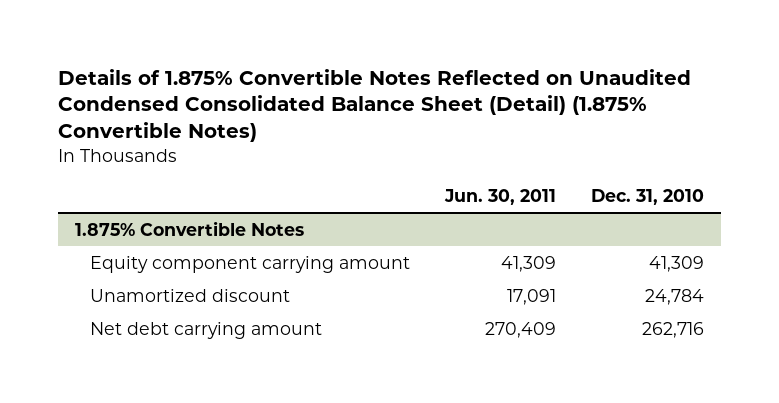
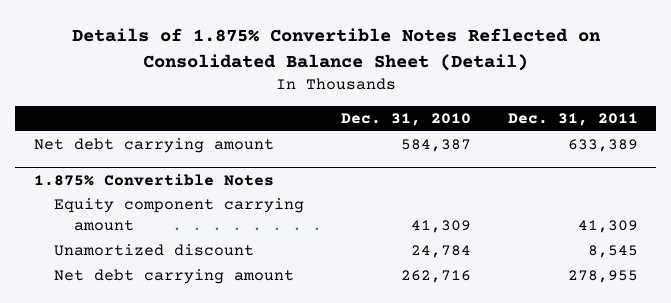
[57,68,691,143] Details of 1.875% Convertible Notes Reflected on Unaudited Condensed Consolidated Balance Sheet (Detail) (1.875% Convertible Notes) -> [71,27,601,71] Details of 1.875% Convertible Notes Reflected on Consolidated Balance Sheet (Detail)
[443,188,556,205] Jun. 30, 2011 -> none
none -> [507,112,638,126] Dec. 31, 2011
none -> [33,138,274,154] Net debt carrying amount

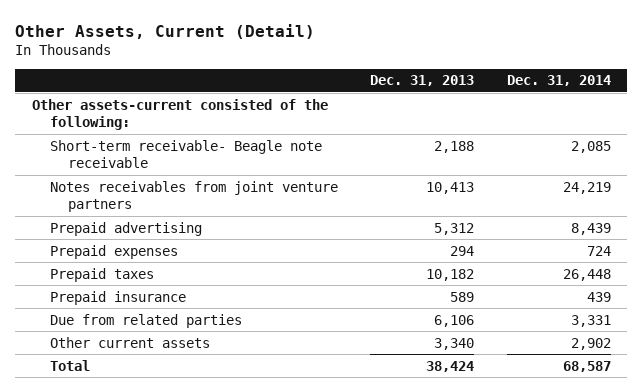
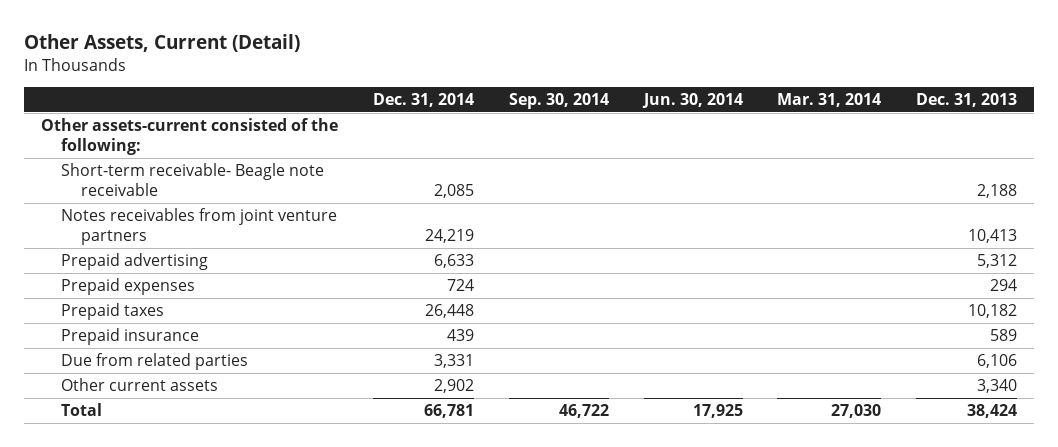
none -> [508,93,609,110] Sep. 30, 2014
none -> [641,93,743,109] Jun. 30, 2014
none -> [777,93,882,108] Mar. 31, 2014
[570,222,611,235] 8,439 -> [433,254,474,269] 6,633
[562,360,611,372] 68,587 -> [423,404,474,419] 66,781

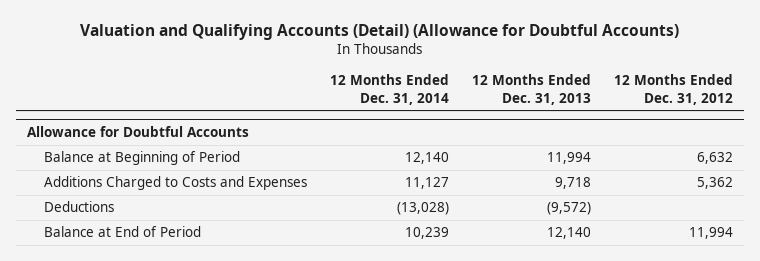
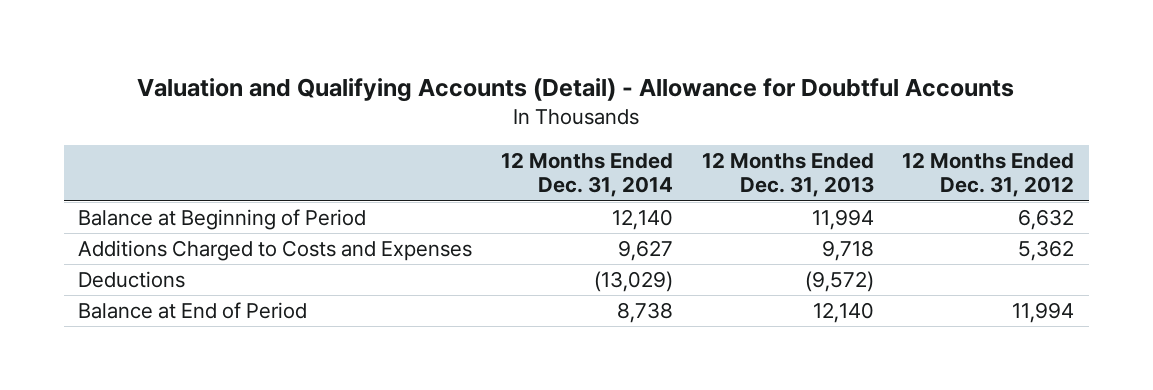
[79,24,679,41] Valuation and Qualifying Accounts (Detail) (Allowance for Doubtful Accounts) -> [137,78,1015,103] Valuation and Qualifying Accounts (Detail) - Allowance for Doubtful Accounts
[27,126,250,138] Allowance for Doubtful Accounts -> none
[404,177,449,190] 11,127 -> [618,240,674,262] 9,627
[396,202,449,216] (13,028) -> [594,271,674,293] (13,029)
[404,227,449,240] 10,239 -> [617,302,674,324] 8,738

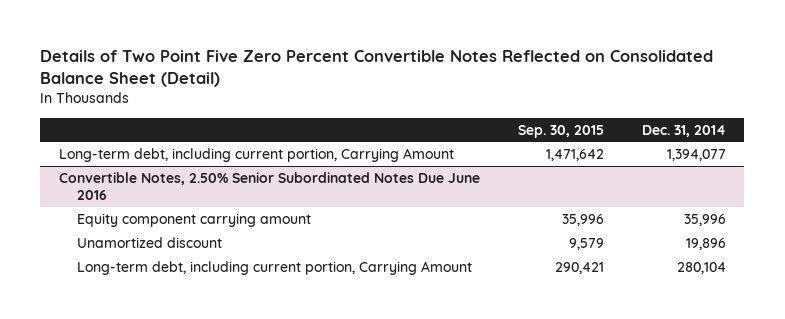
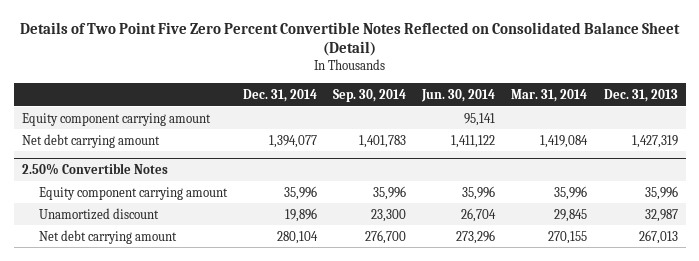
[517,124,604,138] Sep. 30, 2015 -> none
none -> [333,88,407,102] Sep. 30, 2014
none -> [421,88,496,102] Jun. 30, 2014
none -> [511,88,588,102] Mar. 31, 2014
none -> [603,88,678,102] Dec. 31, 2013
[59,171,481,201] Convertible Notes, 2.50% Senior Subordinated Notes Due June 2016 -> none
none -> [21,112,211,126] Equity component carrying amount
[59,147,455,162] Long-term debt, including current portion, Carrying Amount -> [21,133,160,148] Net debt carrying amount
none -> [21,163,168,176] 2.50% Convertible Notes
[77,260,473,275] Long-term debt, including current portion, Carrying Amount -> [38,229,177,244] Net debt carrying amount

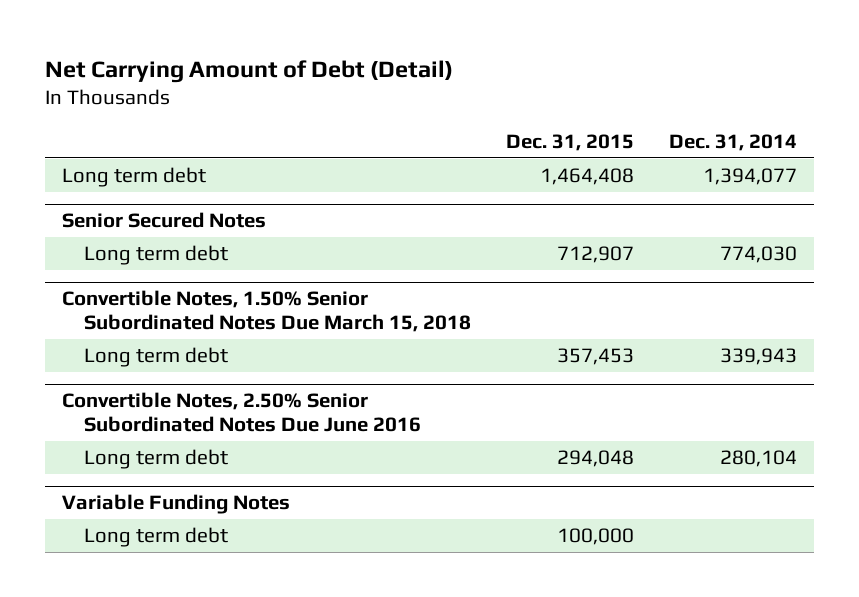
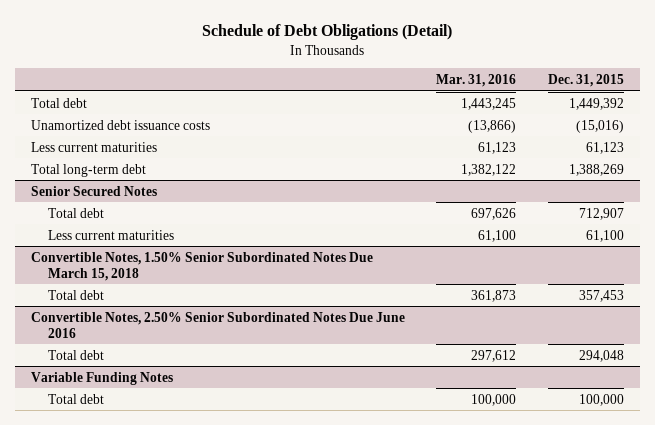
[44,59,453,83] Net Carrying Amount of Debt (Detail) -> [202,24,453,41] Schedule of Debt Obligations (Detail)
[668,133,797,151] Dec. 31, 2014 -> none
none -> [436,73,517,87] Mar. 31, 2016
[62,167,207,188] Long term debt -> [30,97,87,108] Total debt
[539,168,634,186] 1,464,408 -> [569,97,625,110] 1,449,392
none -> [30,119,210,130] Unamortized debt issuance costs
none -> [30,141,157,152] Less current maturities
none -> [30,163,146,177] Total long-term debt
[83,245,228,266] Long term debt -> [47,207,104,218] Total debt
none -> [47,229,174,240] Less current maturities
[83,347,228,368] Long term debt -> [47,289,104,300] Total debt
[83,449,228,470] Long term debt -> [47,349,104,360] Total debt
[83,527,228,548] Long term debt -> [47,393,104,404] Total debt

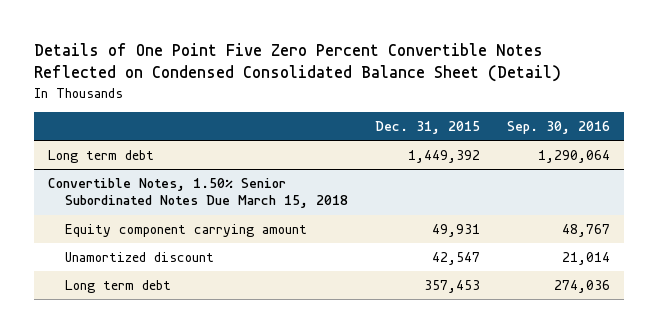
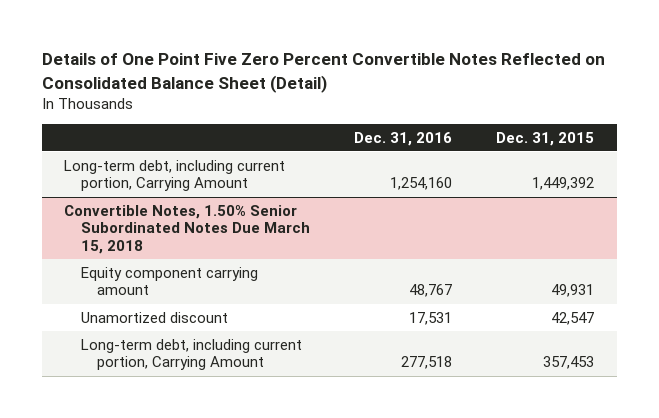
[34,43,562,83] Details of One Point Five Zero Percent Convertible Notes Reflected on Condensed Consolidated Balance Sheet (Detail) -> [42,53,606,93] Details of One Point Five Zero Percent Convertible Notes Reflected on Consolidated Balance Sheet (Detail)
[507,120,611,134] Sep. 30, 2016 -> none
none -> [354,131,453,146] Dec. 31, 2016
[47,150,154,164] Long term debt -> [64,159,286,192] Long-term debt, including current portion, Carrying Amount
[64,280,171,294] Long term debt -> [80,338,302,371] Long-term debt, including current portion, Carrying Amount

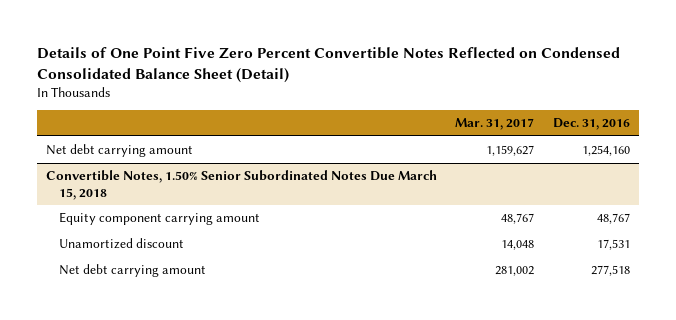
[42,53,606,93] Details of One Point Five Zero Percent Convertible Notes Reflected on Consolidated Balance Sheet (Detail) -> [36,46,620,83] Details of One Point Five Zero Percent Convertible Notes Reflected on Condensed Consolidated Balance Sheet (Detail)
[496,131,595,146] Dec. 31, 2015 -> none
none -> [455,118,535,131] Mar. 31, 2017
[64,159,286,192] Long-term debt, including current portion, Carrying Amount -> [46,144,194,158] Net debt carrying amount
[80,338,302,371] Long-term debt, including current portion, Carrying Amount -> [58,264,206,278] Net debt carrying amount

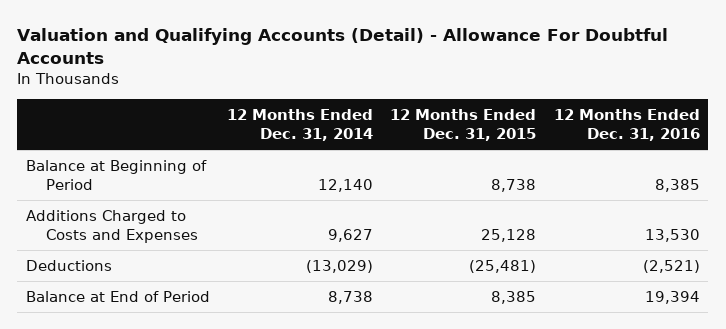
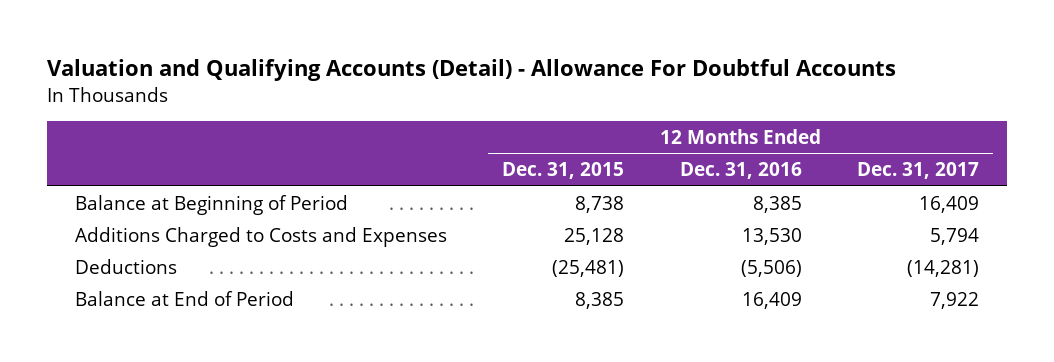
[227,108,374,142] 12 Months Ended Dec. 31, 2014 -> none
none -> [857,162,980,180] Dec. 31, 2017
[642,259,700,273] (2,521) -> [740,259,802,277] (5,506)
[644,290,700,304] 19,394 -> [741,291,802,309] 16,409

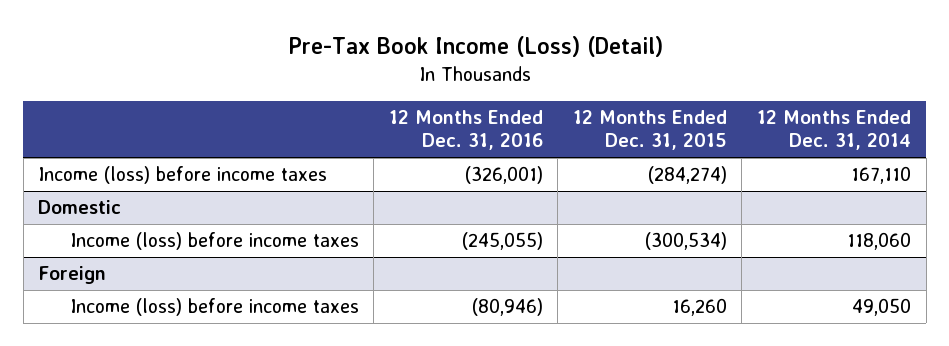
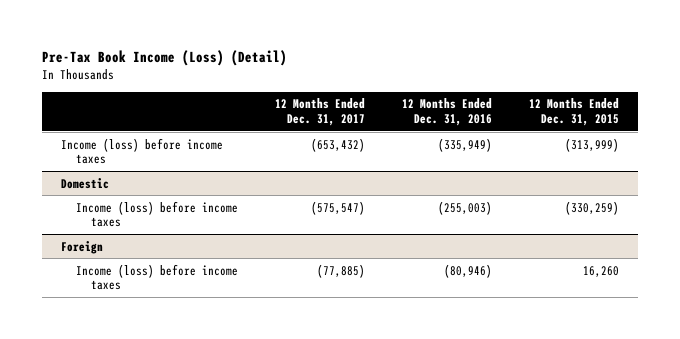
[757,110,912,151] 12 Months Ended Dec. 31, 2014 -> none
none -> [274,98,365,127] 12 Months Ended Dec. 31, 2017
[464,166,543,185] (326,001) -> [438,137,493,152] (335,949)
[647,166,727,185] (284,274) -> [565,137,620,152] (313,999)
[461,232,543,251] (245,055) -> [438,200,493,215] (255,003)
[644,232,727,251] (300,534) -> [565,200,620,215] (330,259)

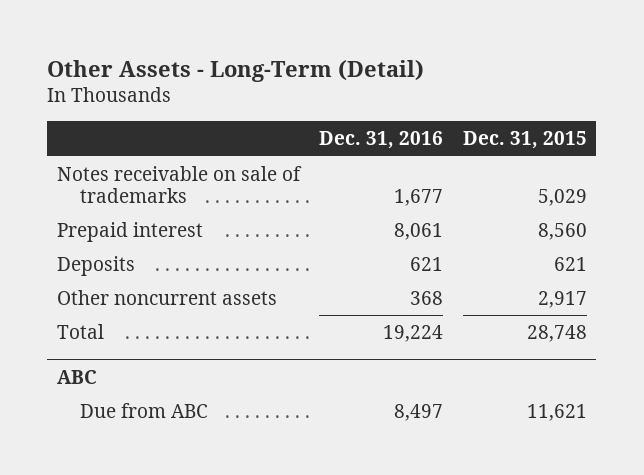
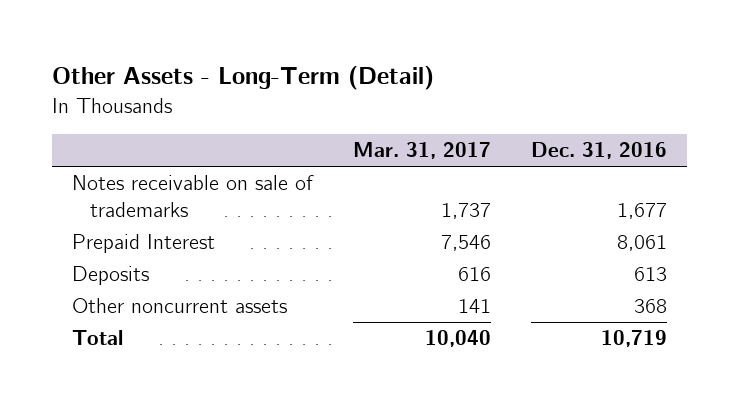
[462,131,587,150] Dec. 31, 2015 -> none
none -> [352,142,491,160] Mar. 31, 2017
[56,222,203,243] Prepaid interest -> [71,234,215,254] Prepaid Interest
[410,257,444,272] 621 -> [633,267,667,282] 613
[56,370,97,385] ABC -> none
[79,403,208,419] Due from ABC -> none
[383,325,444,343] 19,224 -> [600,330,667,348] 10,719

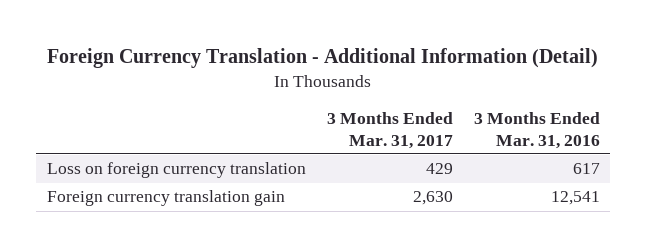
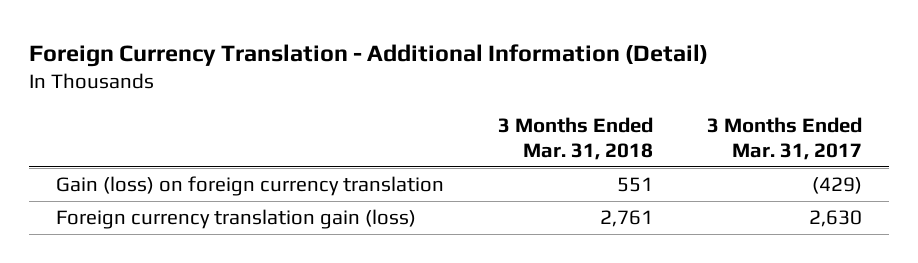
[473,111,600,149] 3 Months Ended Mar. 31, 2016 -> none
none -> [497,117,653,160] 3 Months Ended Mar. 31, 2018
[46,162,306,179] Loss on foreign currency translation -> [55,176,444,197] Gain (loss) on foreign currency translation
[425,163,453,175] 429 -> [811,177,862,195] (429)
[46,190,285,207] Foreign currency translation gain -> [55,209,416,230] Foreign currency translation gain (loss)

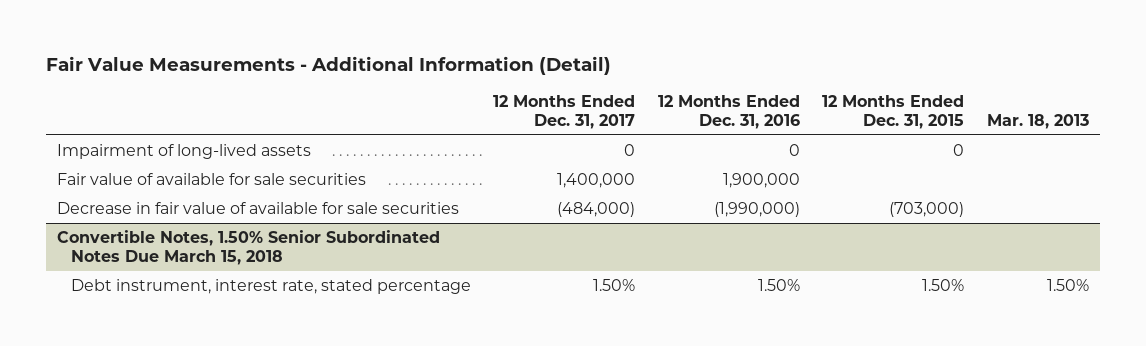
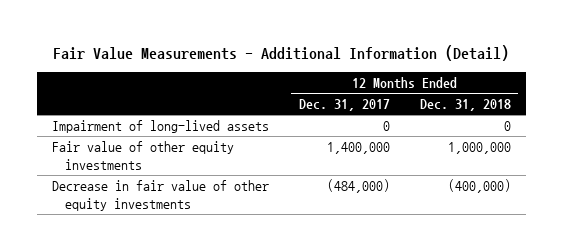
[657,94,800,130] 12 Months Ended Dec. 31, 2016 -> none
[822,94,965,130] 12 Months Ended Dec. 31, 2015 -> none
[986,114,1089,130] Mar. 18, 2013 -> none
none -> [419,99,511,112] Dec. 31, 2018
[57,230,441,266] Convertible Notes, 1.50% Senior Subordinated Notes Due March 15, 2018 -> none
[70,279,471,295] Debt instrument, interest rate, stated percentage -> none
[57,173,367,186] Fair value of available for sale securities -> [51,140,234,170] Fair value of other equity investments
[57,202,460,215] Decrease in fair value of available for sale securities -> [51,179,269,211] Decrease in fair value of other equity investments

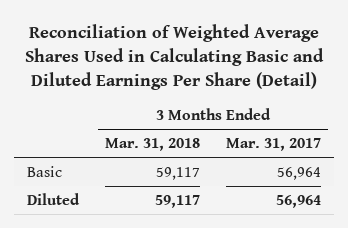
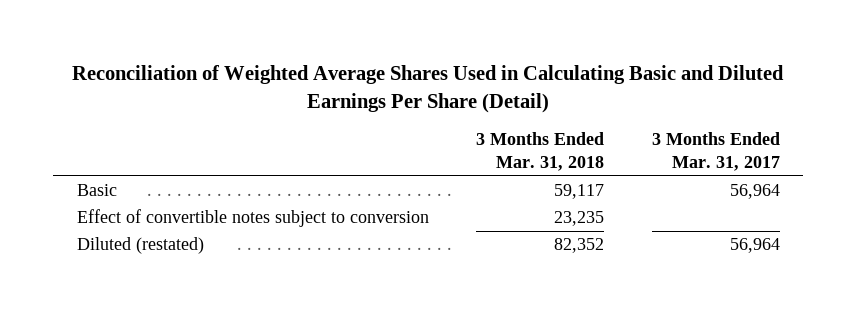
none -> [76,209,429,228] Effect of convertible notes subject to conversion
[26,192,80,205] Diluted -> [76,237,204,255] Diluted (restated)
[155,194,201,208] 59,117 -> [554,238,605,254] 82,352

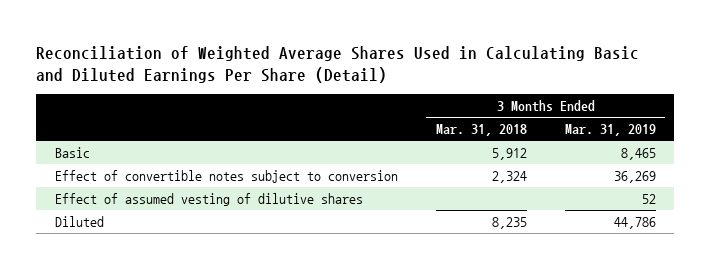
[651,132,780,171] 3 Months Ended Mar. 31, 2017 -> none
none -> [564,124,656,137] Mar. 31, 2019
[554,184,605,200] 59,117 -> [491,147,527,160] 5,912
[554,211,605,227] 23,235 -> [491,170,527,183] 2,324
none -> [55,192,364,206] Effect of assumed vesting of dilutive shares
[76,237,204,255] Diluted (restated) -> [55,215,105,227] Diluted
[554,238,605,254] 82,352 -> [491,216,527,229] 8,235

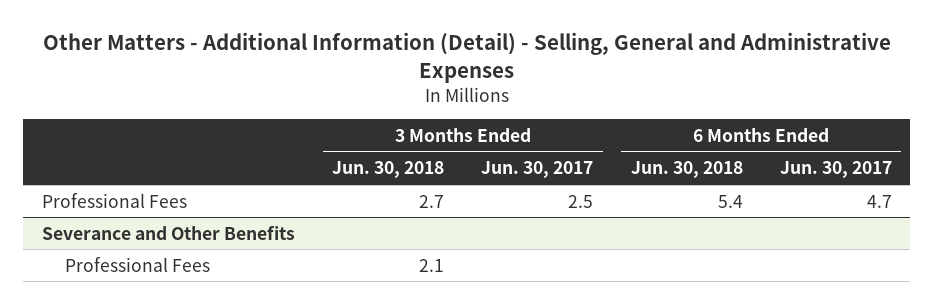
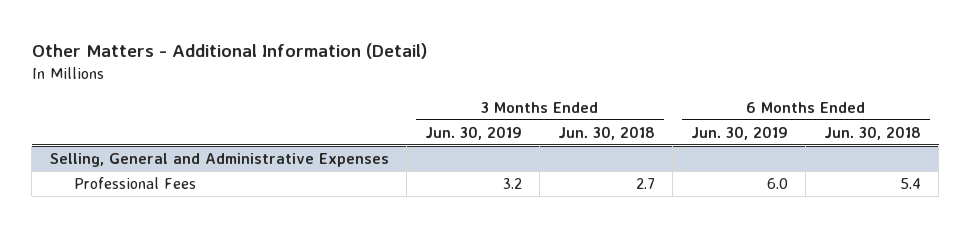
[42,32,891,83] Other Matters - Additional Information (Detail) - Selling, General and Administrative Expenses -> [31,42,427,59] Other Matters - Additional Information (Detail)
[481,161,594,179] Jun. 30, 2017 -> none
[779,161,892,179] Jun. 30, 2017 -> none
none -> [424,125,522,140] Jun. 30, 2019
none -> [690,125,788,140] Jun. 30, 2019
none -> [49,153,389,168] Selling, General and Administrative Expenses
[41,224,295,240] Severance and Other Benefits -> none
[65,256,211,272] Professional Fees -> none

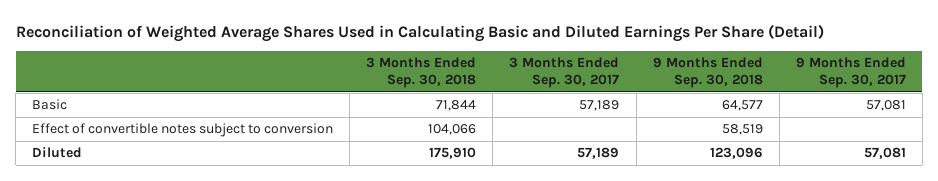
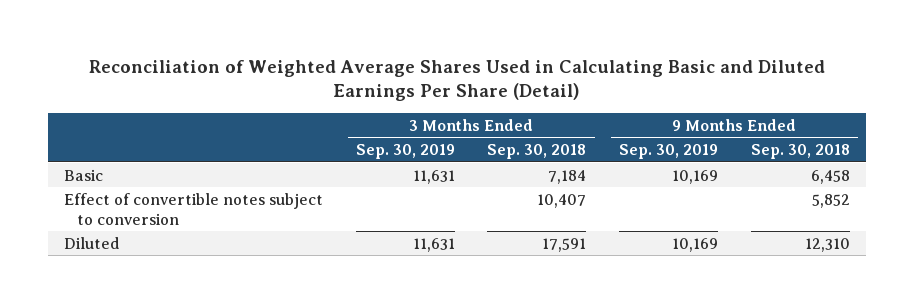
[509,56,620,89] 3 Months Ended Sep. 30, 2017 -> none
[795,56,906,89] 9 Months Ended Sep. 30, 2017 -> none
none -> [355,144,455,160] Sep. 30, 2019
none -> [619,144,719,160] Sep. 30, 2019
[436,100,477,112] 71,844 -> [548,169,587,184] 7,184
[721,100,763,112] 64,577 -> [810,169,850,184] 6,458
[428,124,477,136] 104,066 -> [537,193,587,208] 10,407
[721,124,763,136] 58,519 -> [811,193,850,208] 5,852
[429,147,477,160] 175,910 -> [542,237,587,252] 17,591
[709,147,763,160] 123,096 -> [804,237,850,252] 12,310

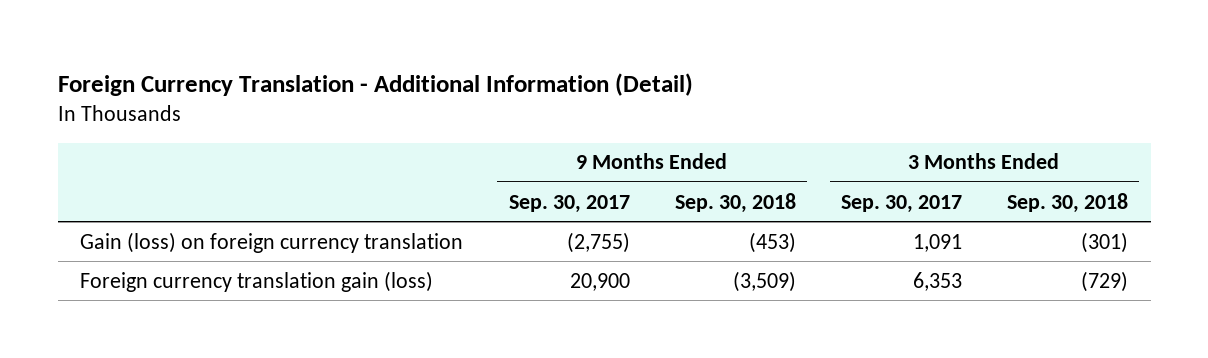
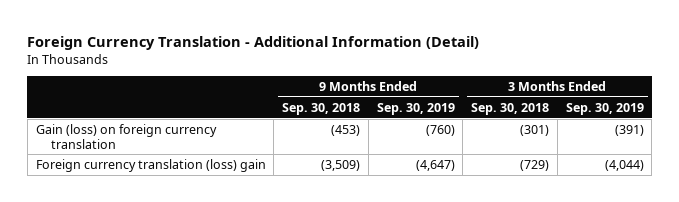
[508,194,630,213] Sep. 30, 2017 -> none
[840,194,962,213] Sep. 30, 2017 -> none
none -> [376,102,455,115] Sep. 30, 2019
none -> [565,102,644,115] Sep. 30, 2019
[80,270,434,292] Foreign currency translation gain (loss) -> [35,158,266,172] Foreign currency translation (loss) gain

